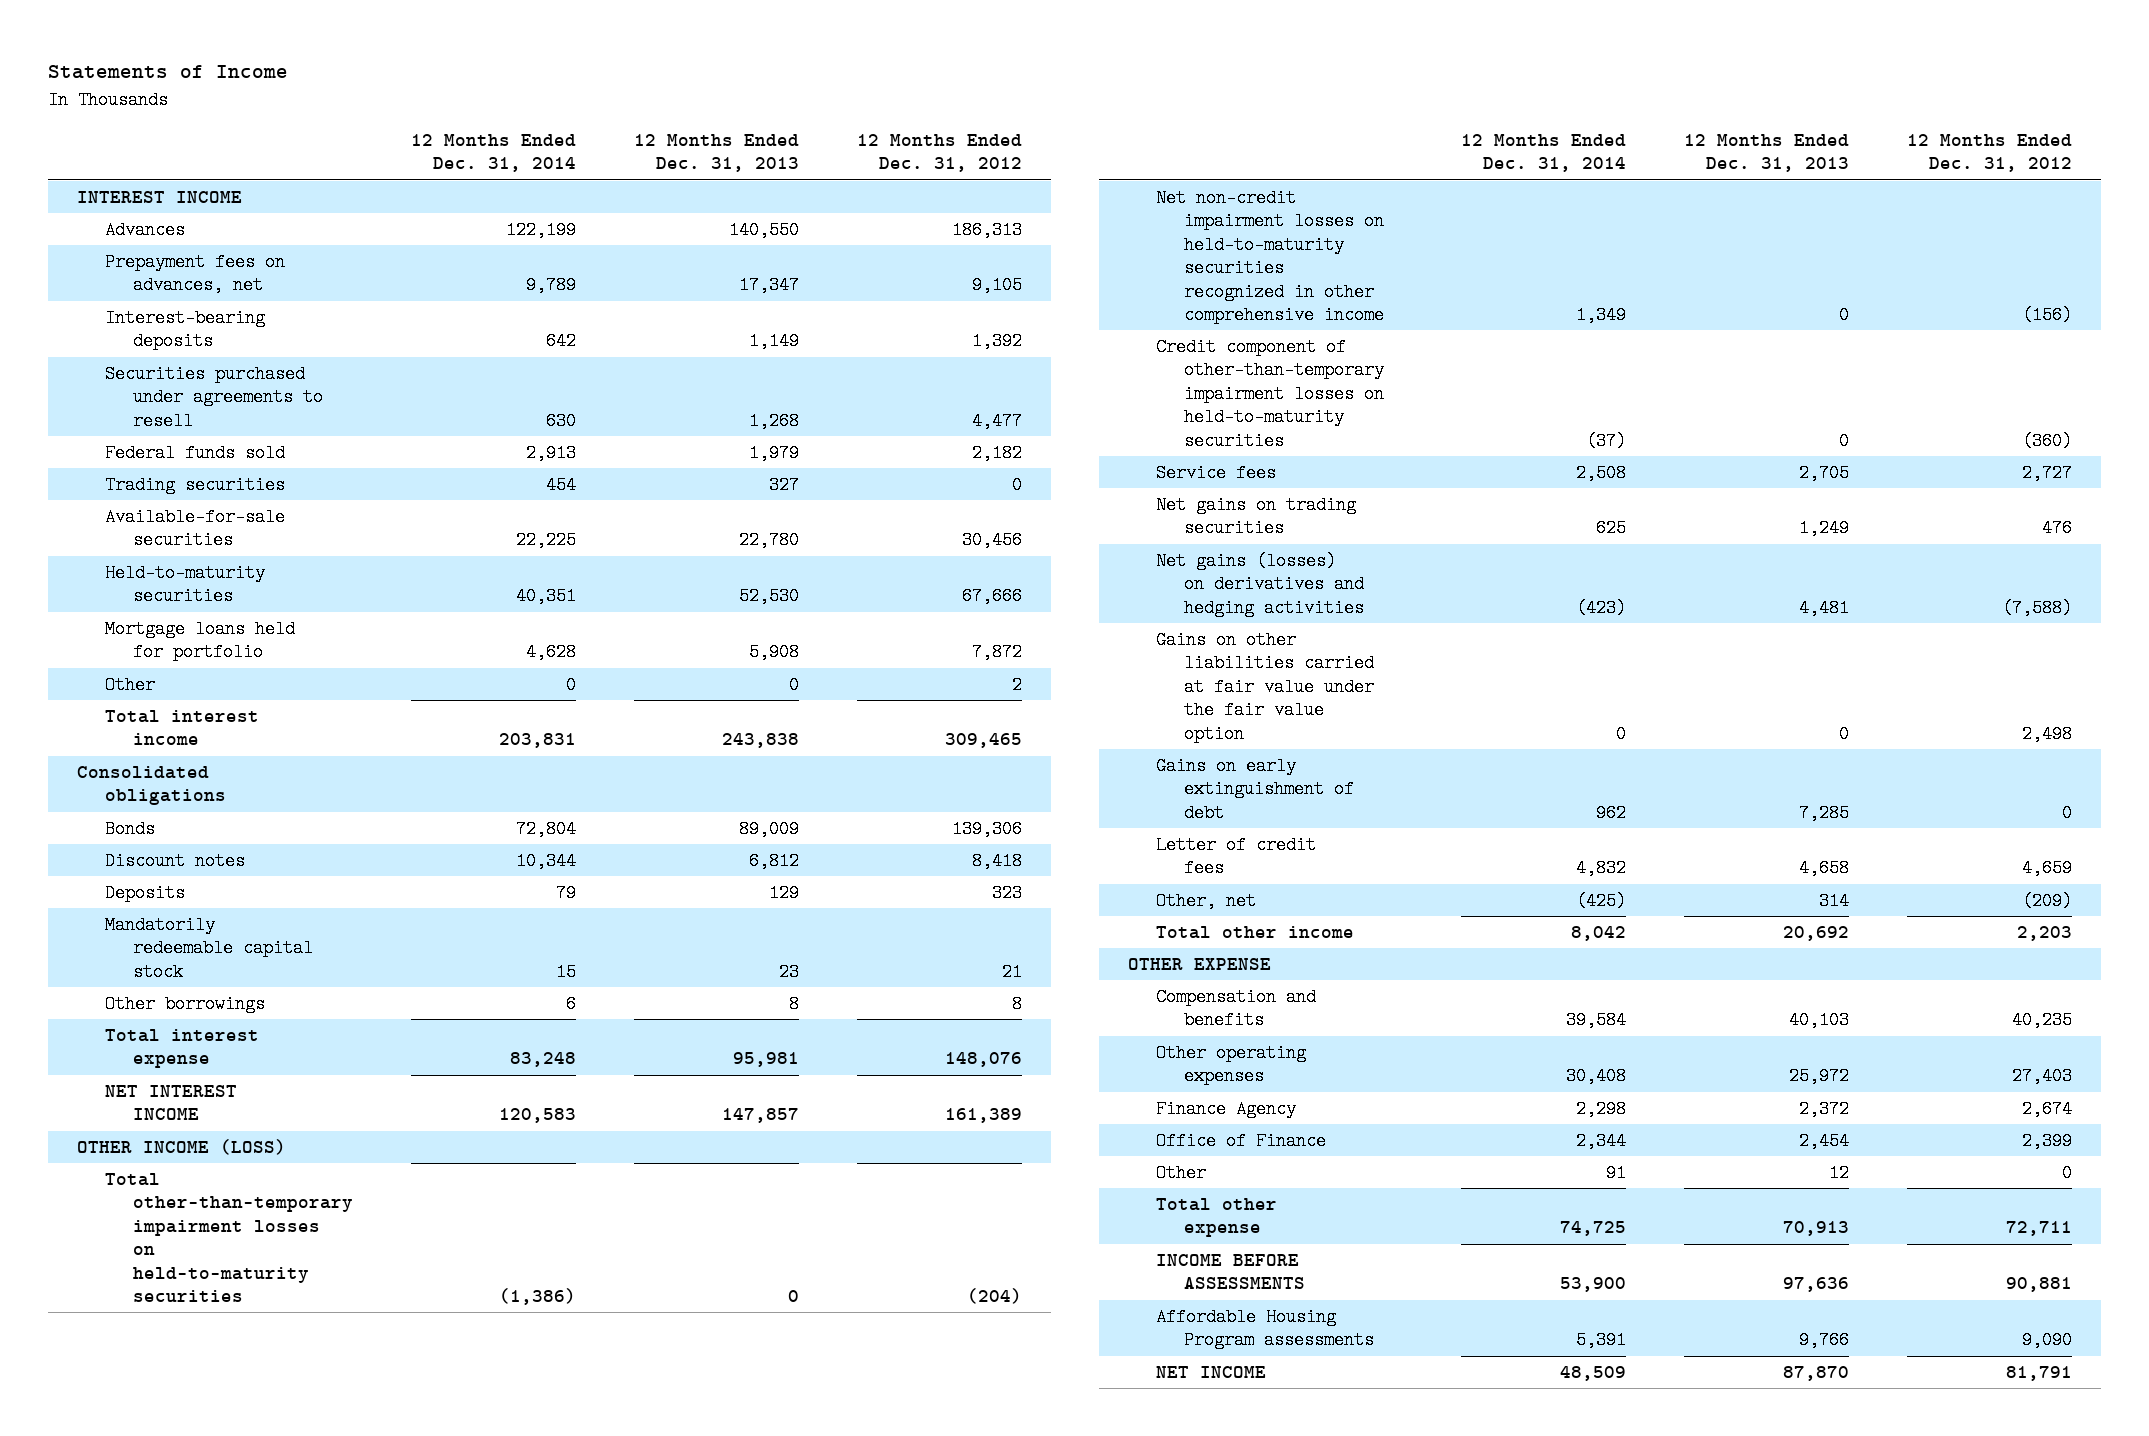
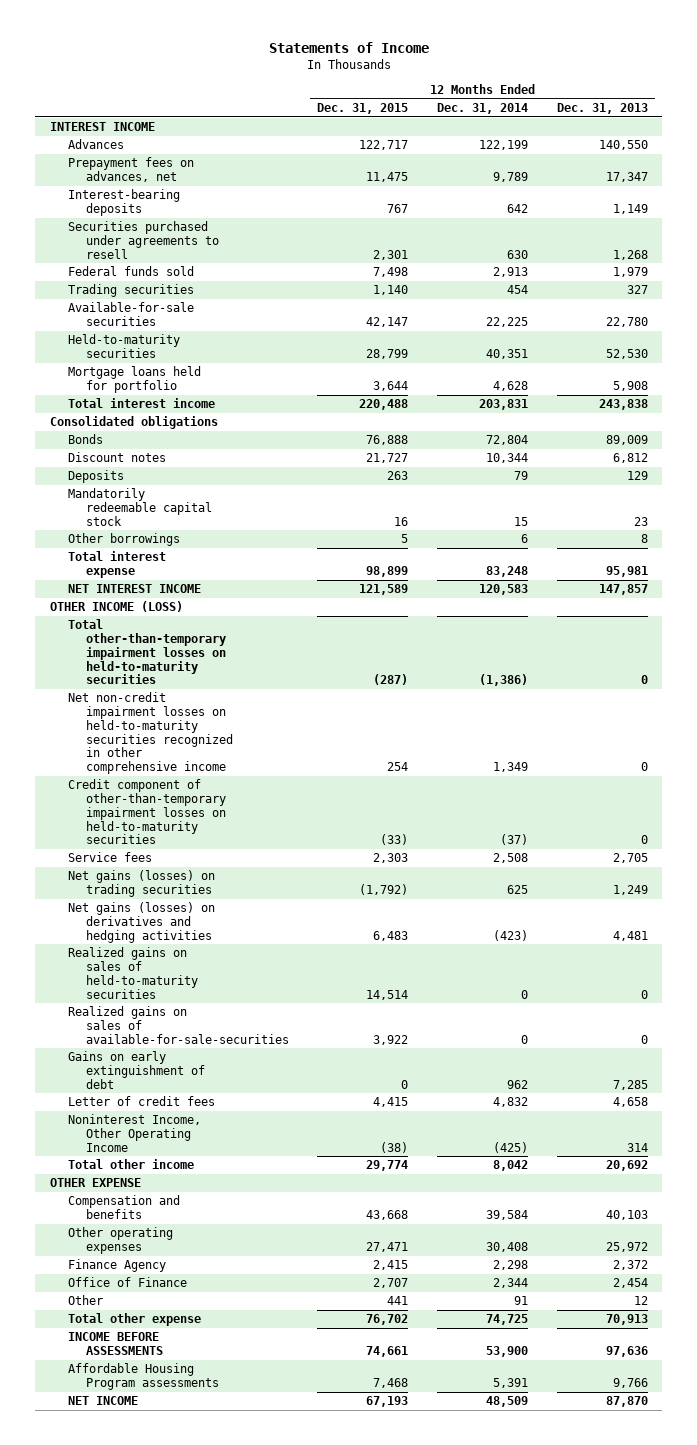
[856,133,1022,173] 12 Months Ended Dec. 31, 2012 -> none
none -> [317,102,409,114] Dec. 31, 2015
[105,675,156,694] Other -> none
[1155,495,1356,538] Net gains on trading securities -> [67,870,215,897] Net gains (losses) on trading securities
[1155,630,1374,743] Gains on other liabilities carried at fair value under the fair value option -> none
none -> [67,947,198,999] Realized gains on sales of held-to-maturity securities
none -> [67,1006,289,1044] Realized gains on sales of available-for-sale-securities
[1155,891,1256,910] Other, net -> [67,1114,201,1152] Noninterest Income, Other Operating Income

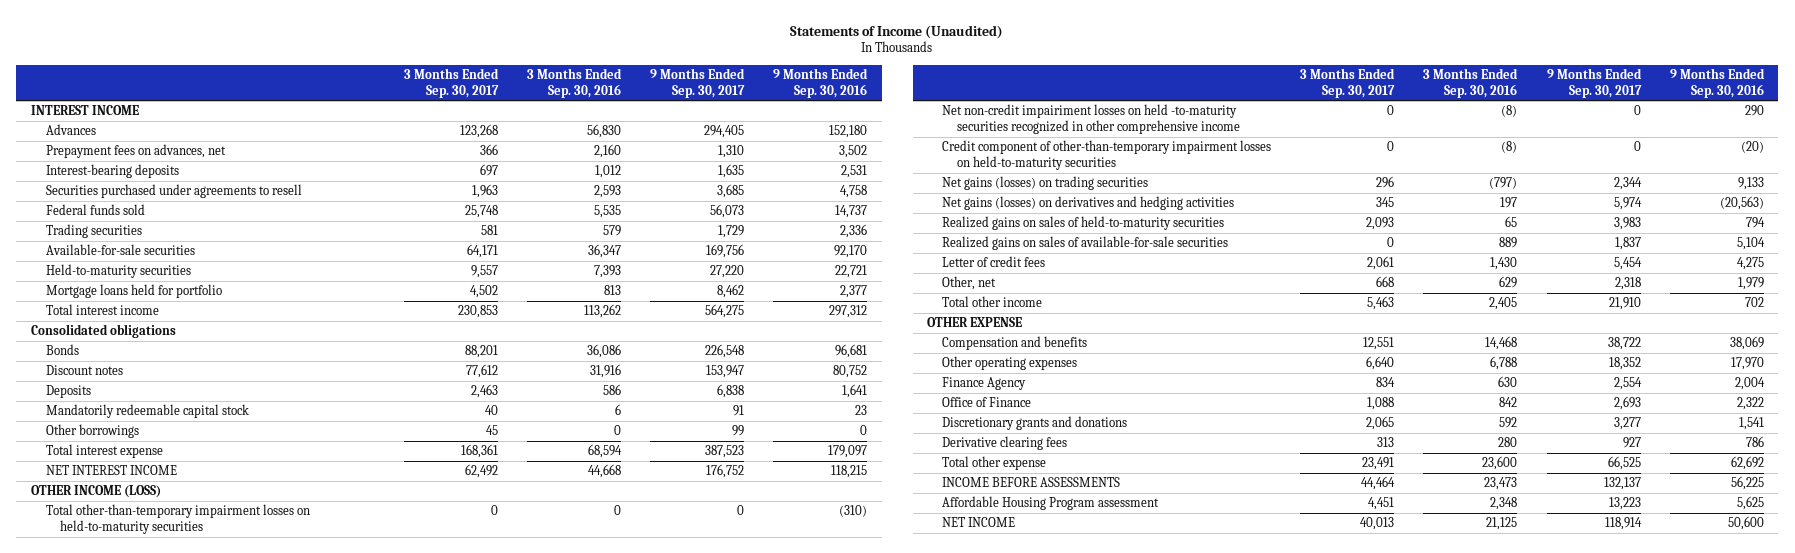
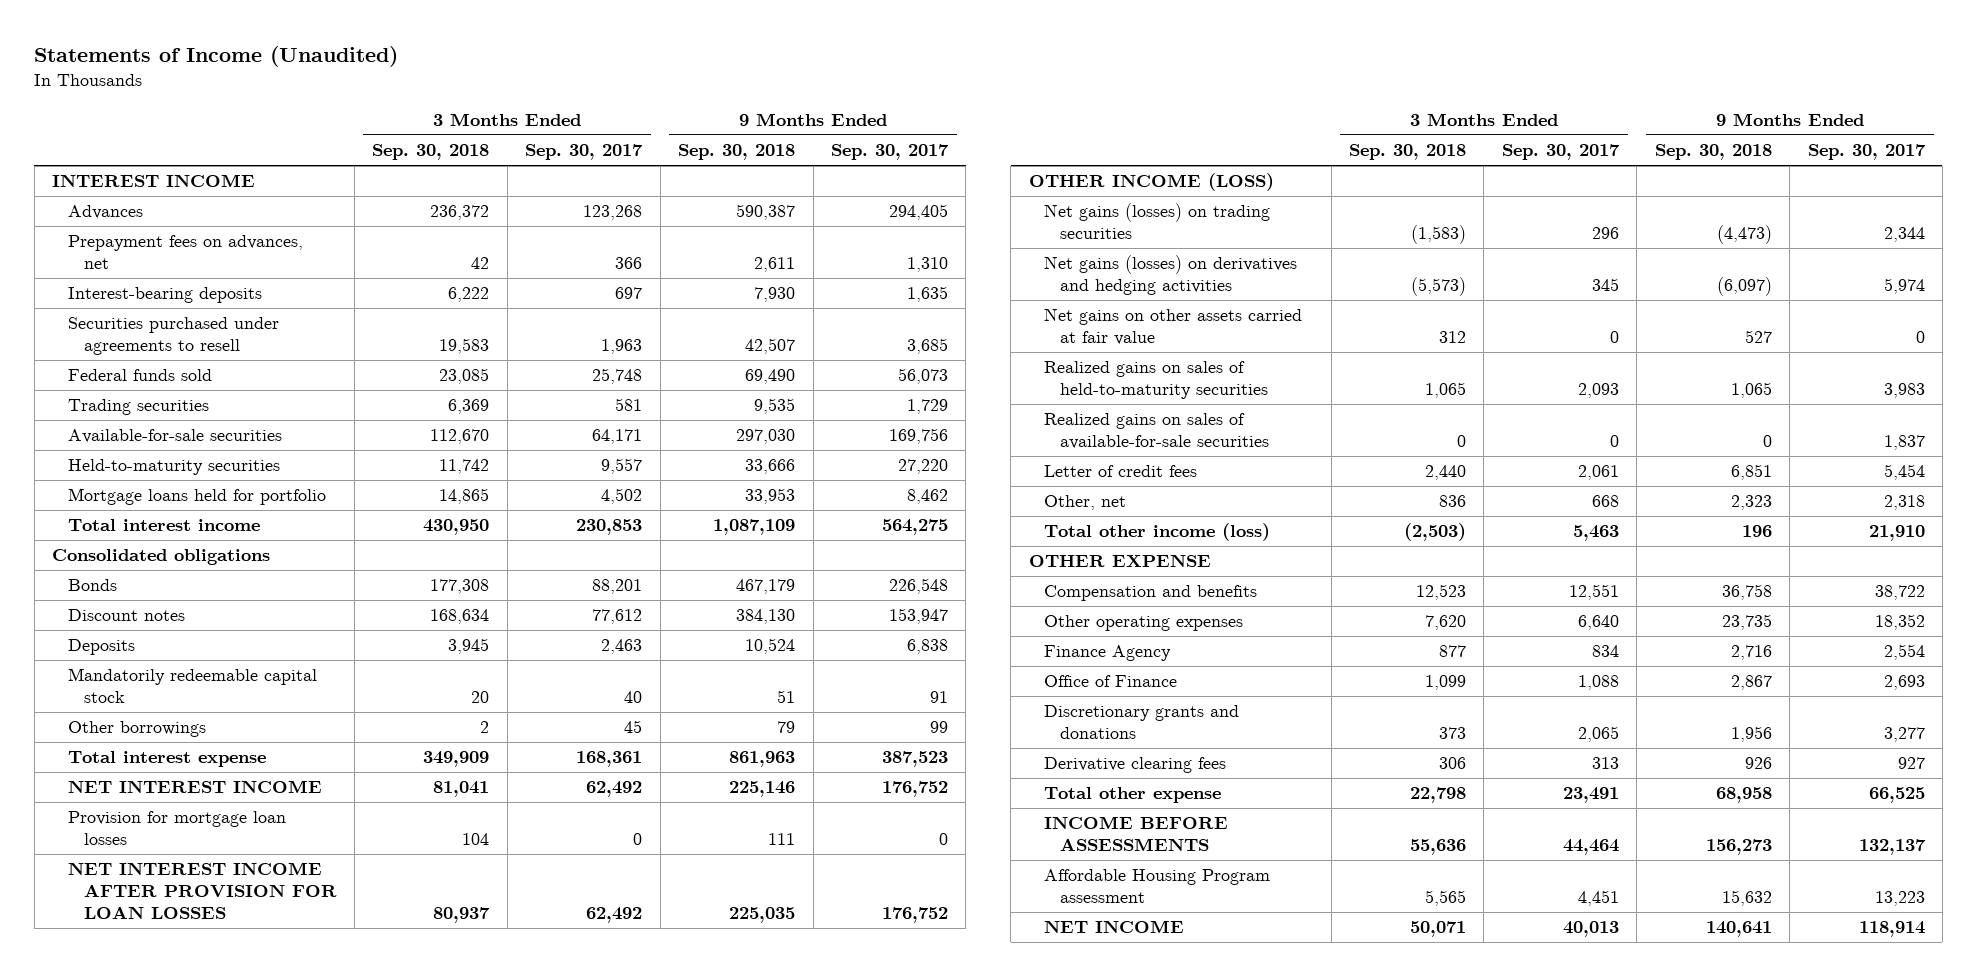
[527,67,623,98] 3 Months Ended Sep. 30, 2016 -> none
[773,67,869,98] 9 Months Ended Sep. 30, 2016 -> none
none -> [372,144,490,161] Sep. 30, 2018
none -> [678,144,796,161] Sep. 30, 2018
none -> [67,811,286,846] Provision for mortgage loan losses
none -> [67,862,337,919] NET INTEREST INCOME AFTER PROVISION FOR LOAN LOSSES
[45,504,310,535] Total other-than-temporary impairment losses on held-to-maturity securities -> none
[942,104,1240,135] Net non-credit impairiment losses on held -to-maturity securities recognized in other comprehensive income -> none
[942,140,1272,171] Credit component of other-than-temporary impairment losses on held-to-maturity securities -> none
none -> [1044,308,1303,346] Net gains on other assets carried at fair value
[942,296,1043,308] Total other income -> [1044,523,1271,542] Total other income (loss)

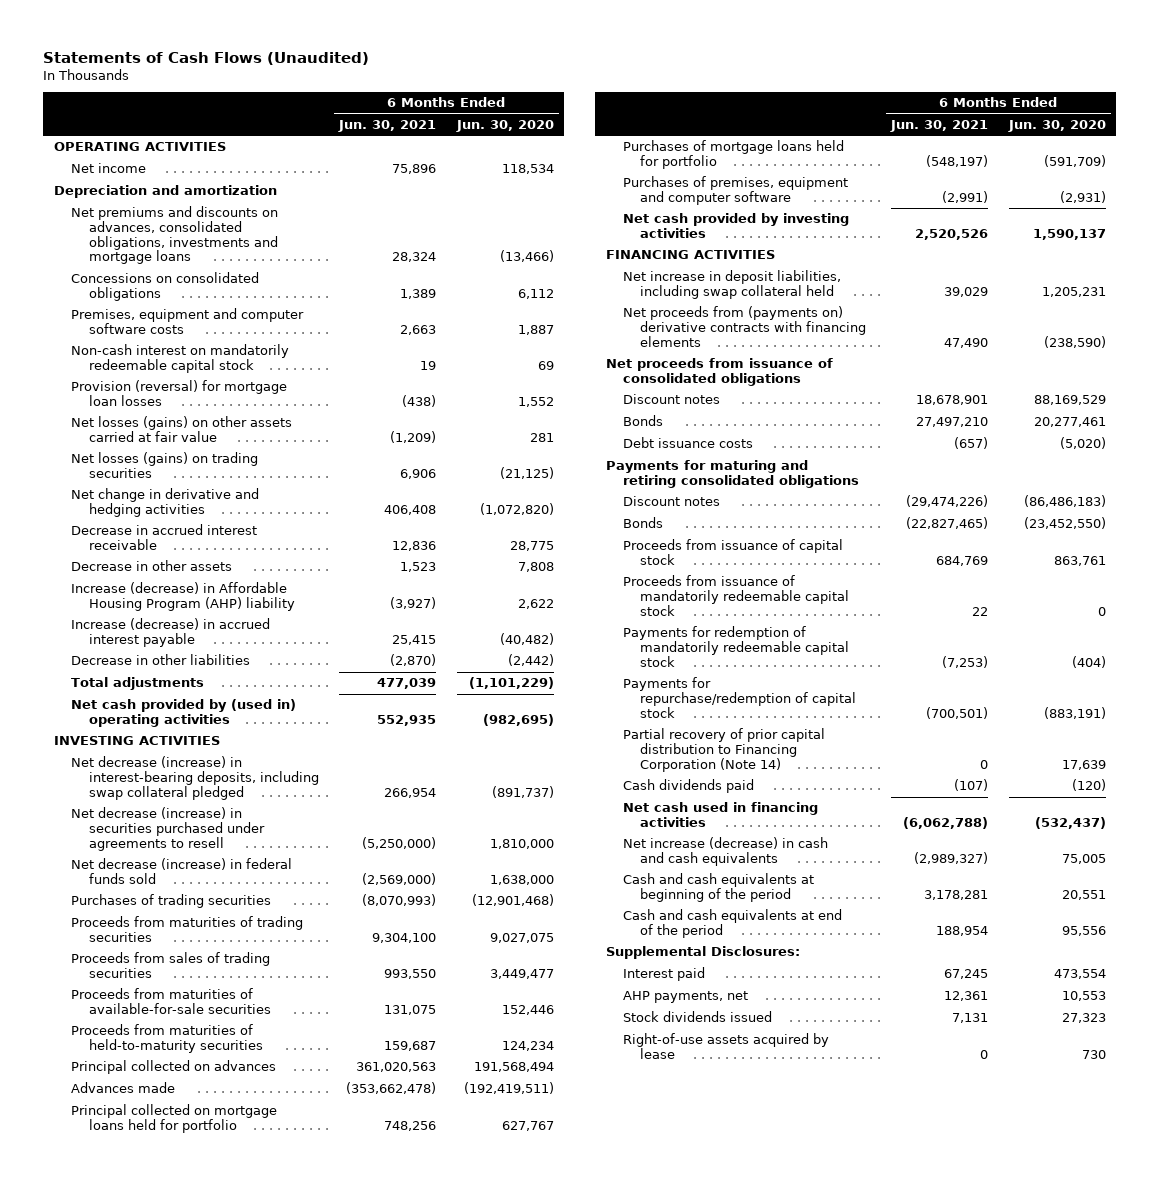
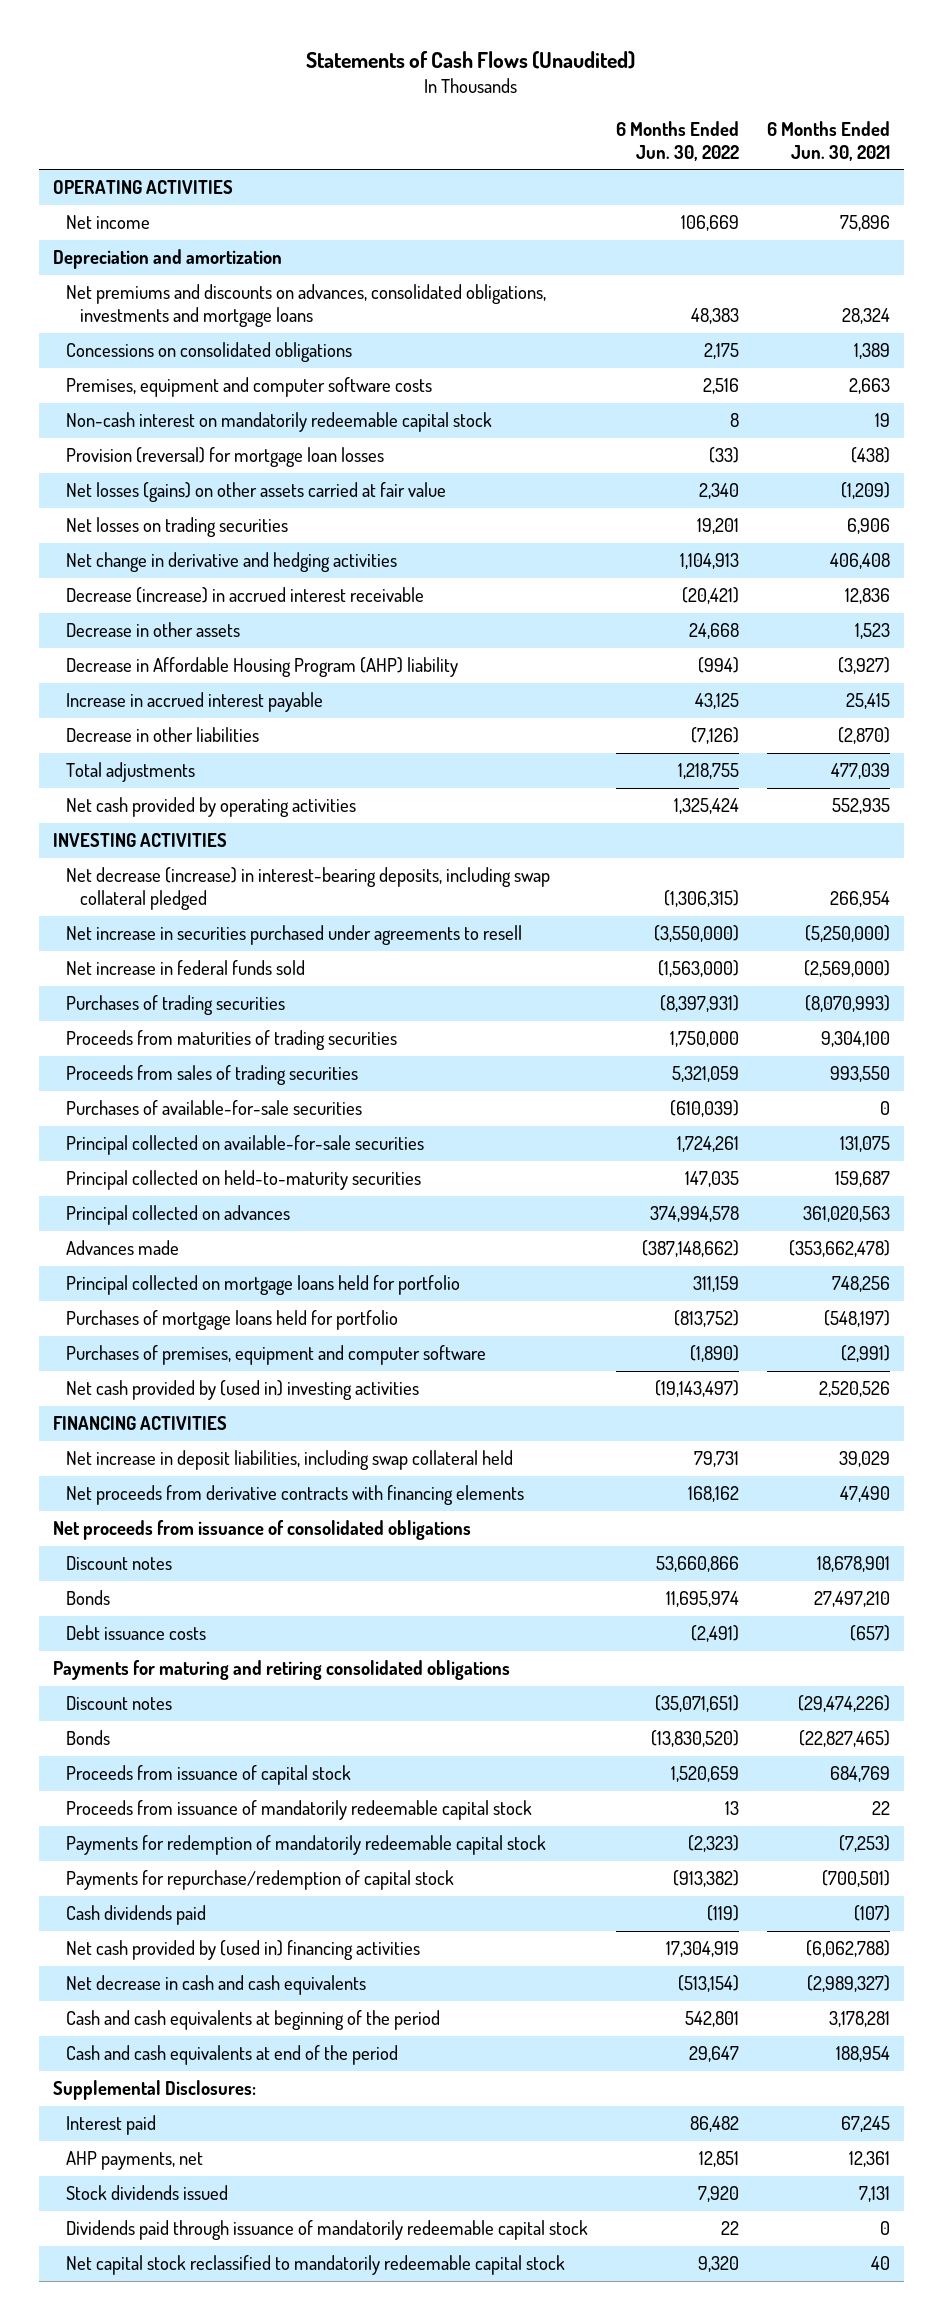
[455,120,554,133] Jun. 30, 2020 -> none
none -> [615,120,739,161] 6 Months Ended Jun. 30, 2022
[71,452,259,479] Net losses (gains) on trading securities -> [66,517,289,538] Net losses on trading securities
[71,524,258,551] Decrease in accrued interest receivable -> [66,587,425,604] Decrease (increase) in accrued interest receivable
[71,582,295,612] Increase (decrease) in Affordable Housing Program (AHP) liability -> [66,657,459,678] Decrease in Affordable Housing Program (AHP) liability
[71,618,271,648] Increase (decrease) in accrued interest payable -> [66,692,324,713] Increase in accrued interest payable
[71,699,297,728] Net cash provided by (used in) operating activities -> [66,797,357,818] Net cash provided by operating activities
[71,807,265,851] Net decrease (increase) in securities purchased under agreements to resell -> [66,925,523,946] Net increase in securities purchased under agreements to resell
[71,858,293,885] Net decrease (increase) in federal funds sold -> [66,960,306,976] Net increase in federal funds sold
none -> [66,1100,363,1116] Purchases of available-for-sale securities
[71,988,271,1015] Proceeds from maturities of available-for-sale securities -> [66,1135,425,1156] Principal collected on available-for-sale securities
[71,1024,263,1054] Proceeds from maturities of held-to-maturity securities -> [66,1170,422,1191] Principal collected on held-to-maturity securities
[622,213,849,239] Net cash provided by investing activities -> [66,1380,420,1401] Net cash provided by (used in) investing activities
[622,306,867,347] Net proceeds from (payments on) derivative contracts with financing elements -> [66,1485,525,1506] Net proceeds from derivative contracts with financing elements
[622,728,825,772] Partial recovery of prior capital distribution to Financing Corporation (Note 14) -> none
[622,802,818,828] Net cash used in financing activities -> [66,1940,421,1961] Net cash provided by (used in) financing activities
[622,837,828,867] Net increase (decrease) in cash and cash equivalents -> [66,1975,367,1996] Net decrease in cash and cash equivalents
[622,1033,829,1060] Right-of-use assets acquired by lease -> none
none -> [66,2220,589,2241] Dividends paid through issuance of mandatorily redeemable capital stock
none -> [66,2255,566,2276] Net capital stock reclassified to mandatorily redeemable capital stock

